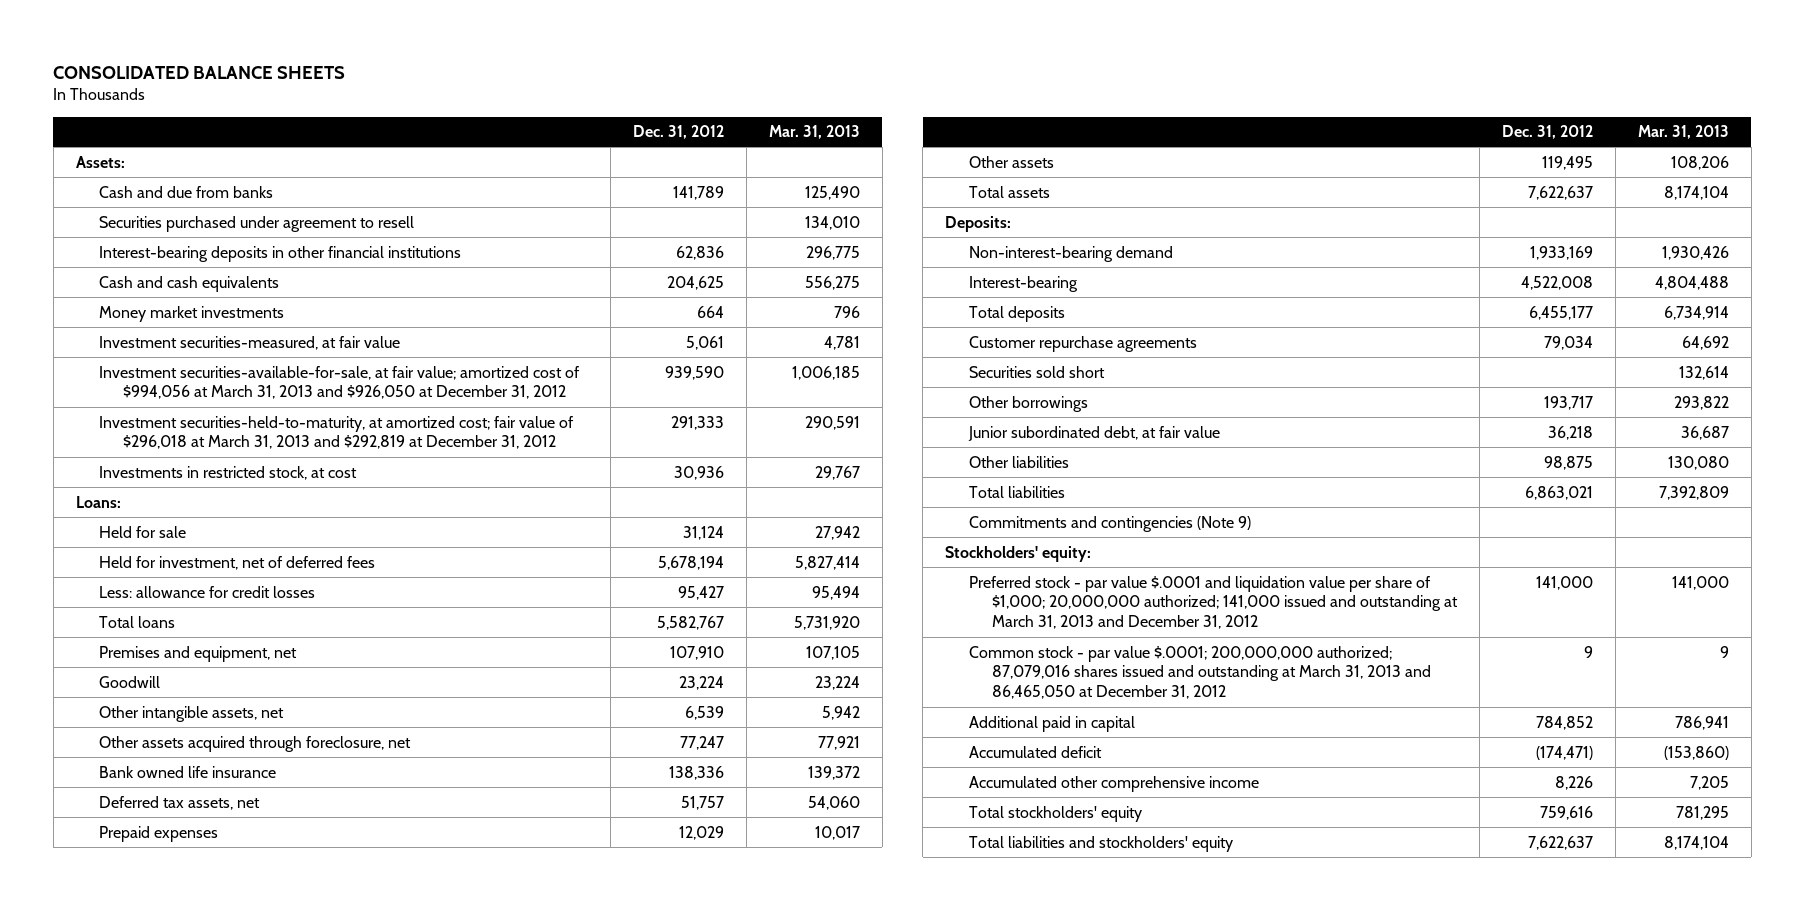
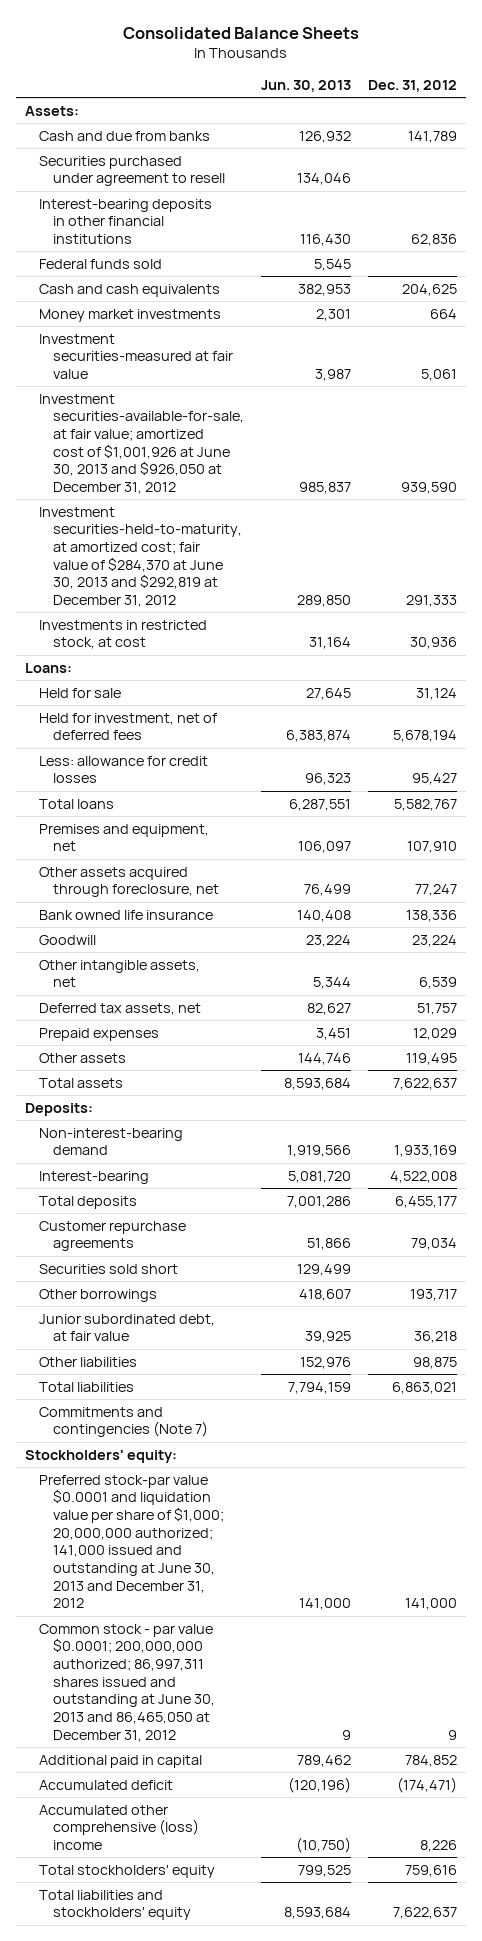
[53,65,346,79] CONSOLIDATED BALANCE SHEETS -> [123,26,360,39] Consolidated Balance Sheets
[768,125,860,140] Mar. 31, 2013 -> none
none -> [261,80,352,93] Jun. 30, 2013
none -> [38,258,162,269] Federal funds sold
[99,335,401,350] Investment securities-measured, at fair value -> [38,333,233,380] Investment securities-measured at fair value
[99,365,581,400] Investment securities-available-for-sale, at fair value; amortized cost of $994,056 at March 31, 2013 and $926,050 at December 31, 2012 -> [38,393,244,495] Investment securities-available-for-sale, at fair value; amortized cost of $1,001,926 at June 30, 2013 and $926,050 at December 31, 2012
[99,415,575,450] Investment securities-held-to-maturity, at amortized cost; fair value of $296,018 at March 31, 2013 and $292,819 at December 31, 2012 -> [38,506,242,608] Investment securities-held-to-maturity, at amortized cost; fair value of $284,370 at June 30, 2013 and $292,819 at December 31, 2012
[99,675,161,688] Goodwill -> [38,934,96,945] Goodwill
[99,705,285,722] Other intangible assets, net -> [38,959,200,988] Other intangible assets, net
[968,515,1251,532] Commitments and contingencies (Note 9) -> [38,1406,208,1438] Commitments and contingencies (Note 7)
[968,575,1459,630] Preferred stock - par value $.0001 and liquidation value per share of $1,000; 20,000,000 authorized; 141,000 issued and outstanding at March 31, 2013 and December 31, 2012 -> [38,1474,224,1609] Preferred stock-par value $0.0001 and liquidation value per share of $1,000; 20,000,000 authorized; 141,000 issued and outstanding at June 30, 2013 and December 31, 2012
[968,645,1432,700] Common stock - par value $.0001; 200,000,000 authorized; 87,079,016 shares issued and outstanding at March 31, 2013 and 86,465,050 at December 31, 2012 -> [38,1623,215,1742] Common stock - par value $0.0001; 200,000,000 authorized; 86,997,311 shares issued and outstanding at June 30, 2013 and 86,465,050 at December 31, 2012
[968,775,1259,792] Accumulated other comprehensive income -> [38,1804,199,1851] Accumulated other comprehensive (loss) income

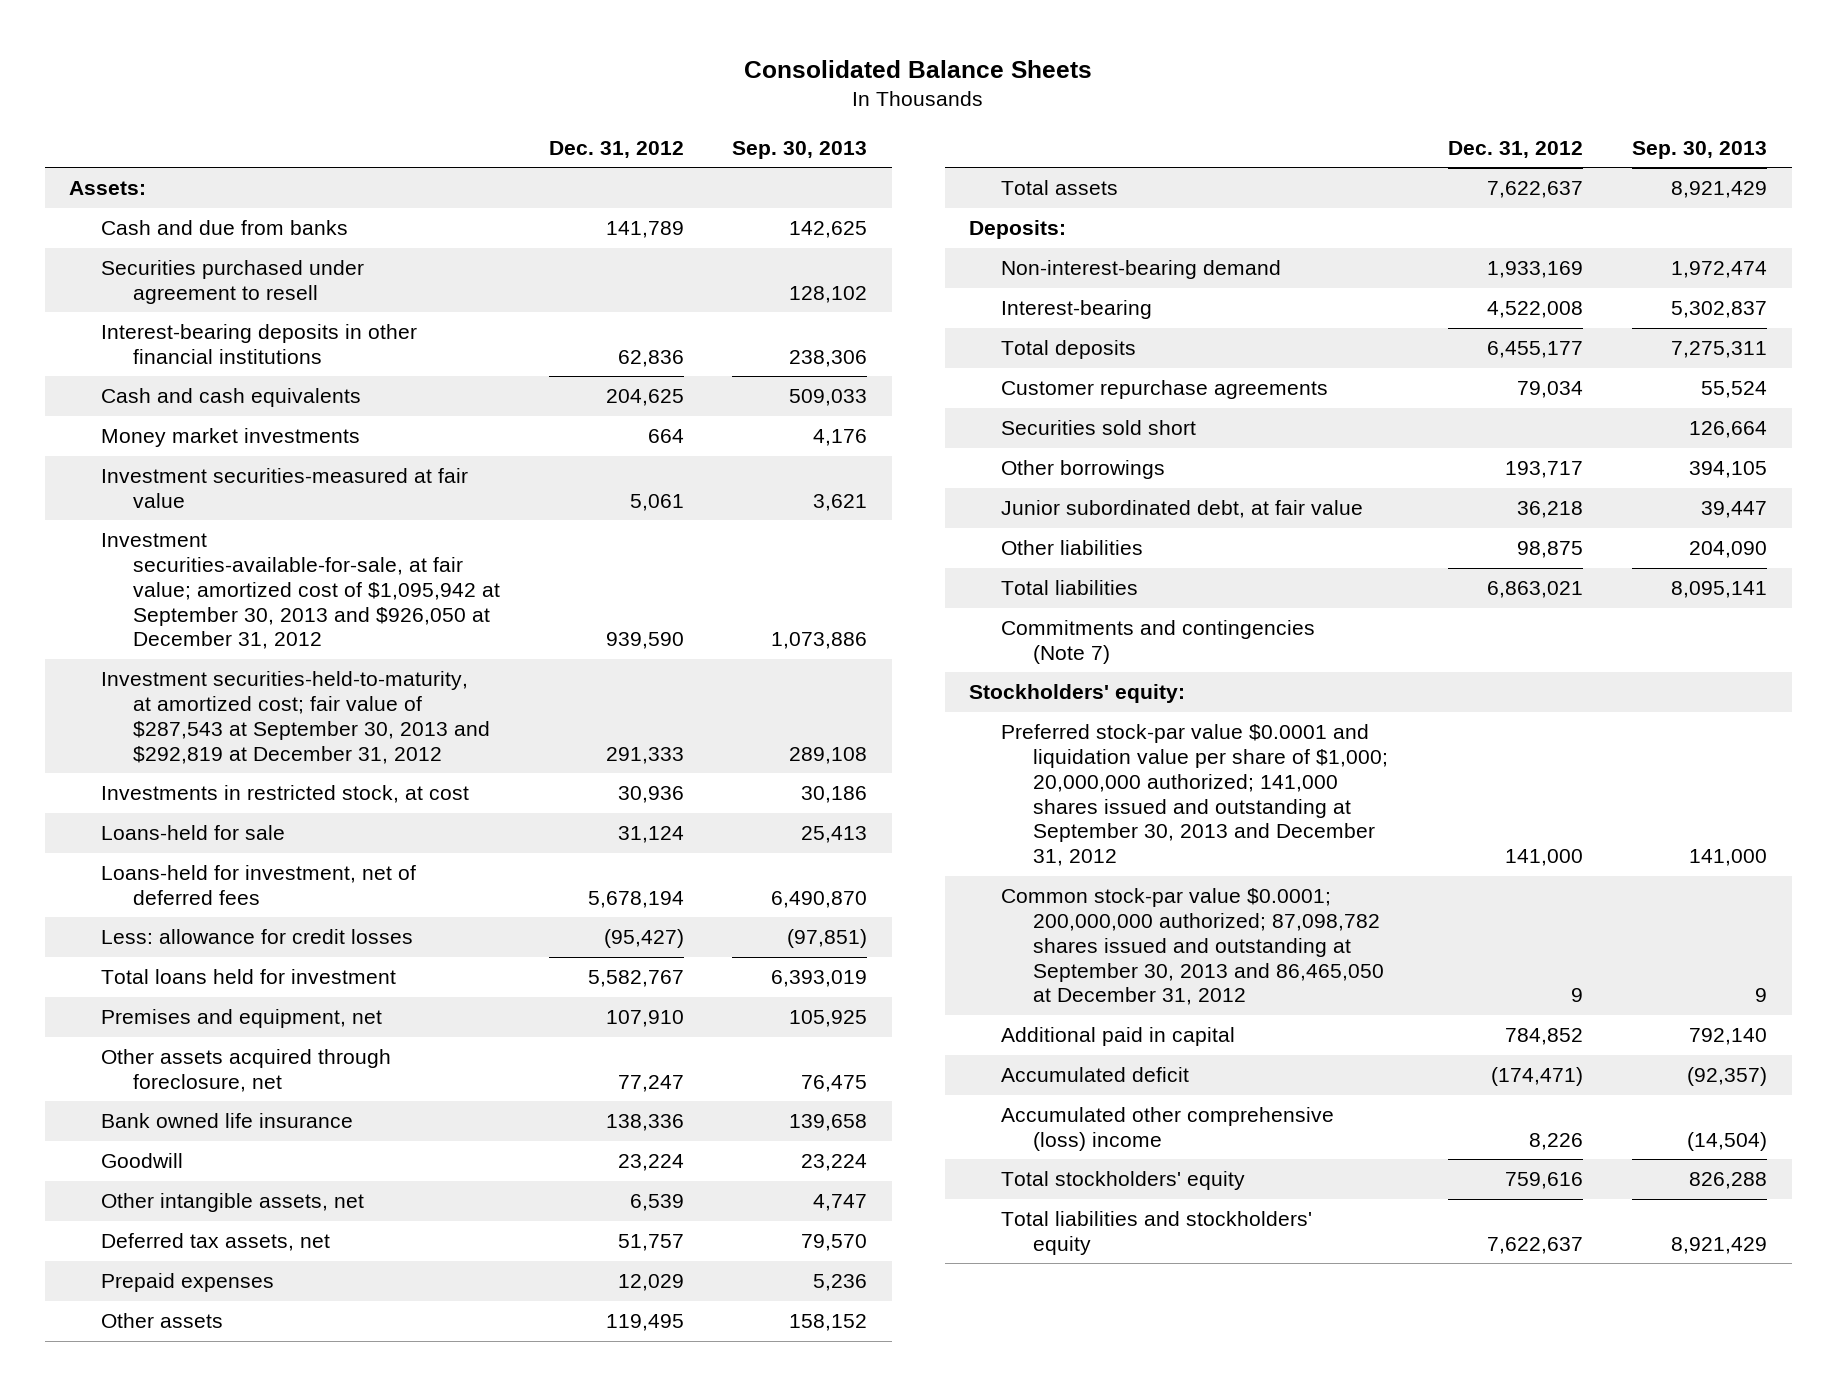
[261,80,352,93] Jun. 30, 2013 -> none
none -> [732,140,868,159] Sep. 30, 2013
[38,258,162,269] Federal funds sold -> none
[38,393,244,495] Investment securities-available-for-sale, at fair value; amortized cost of $1,001,926 at June 30, 2013 and $926,050 at December 31, 2012 -> [101,533,500,650] Investment securities-available-for-sale, at fair value; amortized cost of $1,095,942 at September 30, 2013 and $926,050 at December 31, 2012
[38,506,242,608] Investment securities-held-to-maturity, at amortized cost; fair value of $284,370 at June 30, 2013 and $292,819 at December 31, 2012 -> [101,671,490,764] Investment securities-held-to-maturity, at amortized cost; fair value of $287,543 at September 30, 2013 and $292,819 at December 31, 2012
[24,662,72,673] Loans: -> none
[38,687,121,698] Held for sale -> [101,825,286,841] Loans-held for sale
[38,712,217,741] Held for investment, net of deferred fees -> [101,865,417,905] Loans-held for investment, net of deferred fees
[412,773,458,786] 95,427 -> [603,929,684,949] (95,427)
[38,798,114,809] Total loans -> [101,969,397,985] Total loans held for investment
[38,1474,224,1609] Preferred stock-par value $0.0001 and liquidation value per share of $1,000; 20,000,000 authorized; 141,000 issued and outstanding at June 30, 2013 and December 31, 2012 -> [1000,724,1388,867] Preferred stock-par value $0.0001 and liquidation value per share of $1,000; 20,000,000 authorized; 141,000 shares issued and outstanding at September 30, 2013 and December 31, 2012
[38,1623,215,1742] Common stock - par value $0.0001; 200,000,000 authorized; 86,997,311 shares issued and outstanding at June 30, 2013 and 86,465,050 at December 31, 2012 -> [1000,888,1384,1006] Common stock-par value $0.0001; 200,000,000 authorized; 87,098,782 shares issued and outstanding at September 30, 2013 and 86,465,050 at December 31, 2012

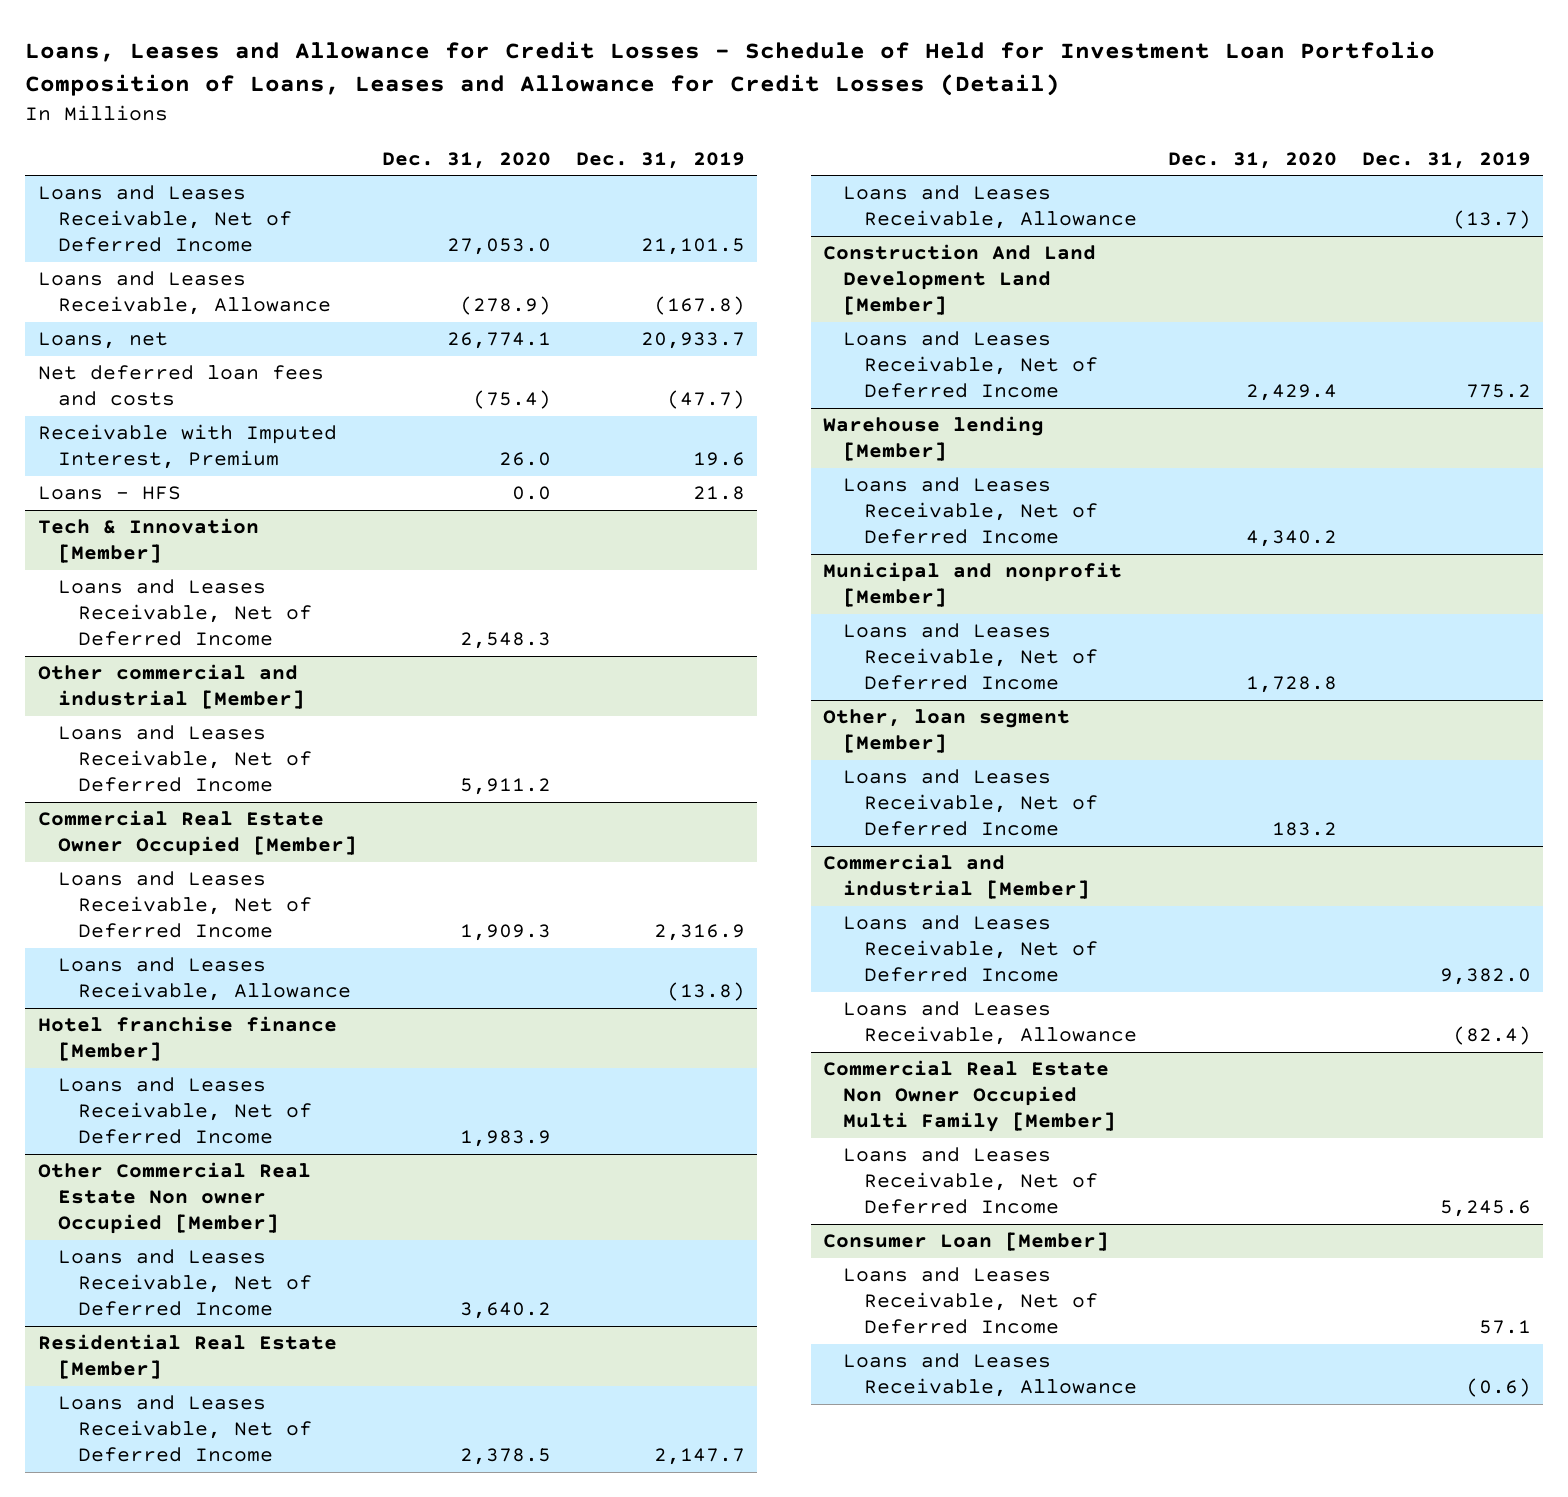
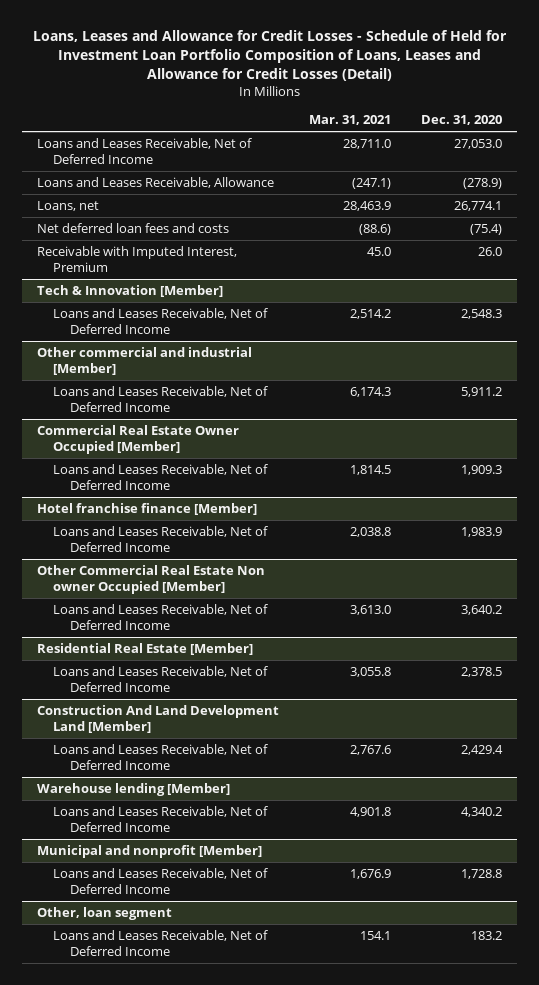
[575,151,745,169] Dec. 31, 2019 -> none
none -> [309,115,392,126] Mar. 31, 2021
[37,486,181,501] Loans - HFS -> none
[57,957,351,1002] Loans and Leases Receivable, Allowance -> none
[843,185,1137,230] Loans and Leases Receivable, Allowance -> none
[823,709,1071,754] Other, loan segment [Member] -> [36,906,172,920] Other, loan segment
[823,854,1091,900] Commercial and industrial [Member] -> none
[843,915,1098,983] Loans and Leases Receivable, Net of Deferred Income -> none
[843,1001,1137,1046] Loans and Leases Receivable, Allowance -> none
[823,1060,1117,1133] Commercial Real Estate Non Owner Occupied Multi Family [Member] -> none
[843,1147,1098,1215] Loans and Leases Receivable, Net of Deferred Income -> none
[823,1232,1110,1252] Consumer Loan [Member] -> none
[843,1267,1098,1335] Loans and Leases Receivable, Net of Deferred Income -> none
[843,1353,1137,1398] Loans and Leases Receivable, Allowance -> none

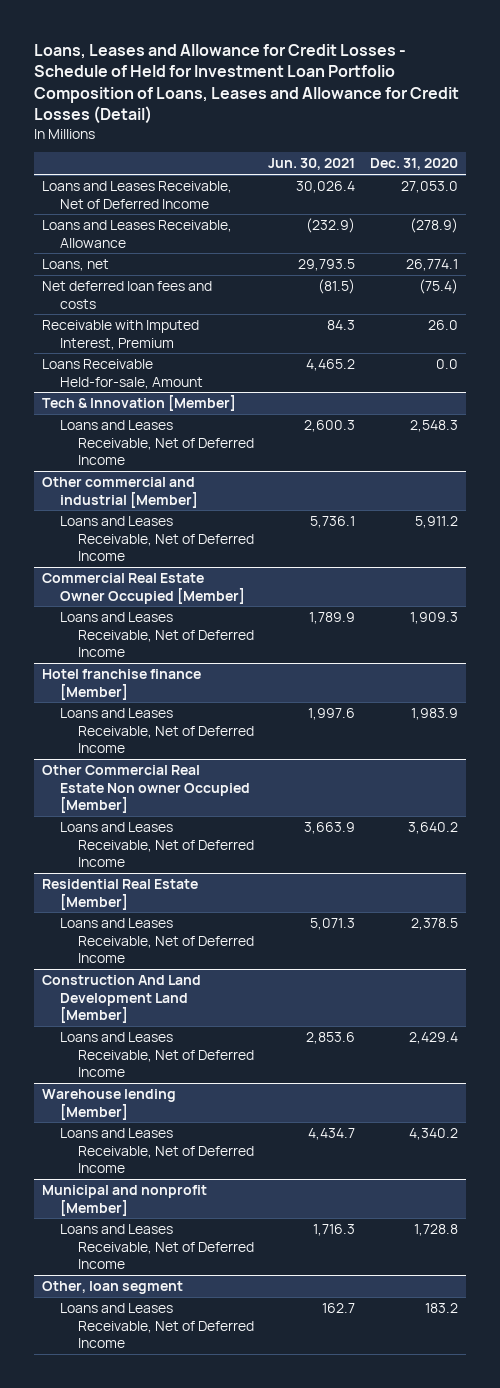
[309,115,392,126] Mar. 31, 2021 -> none
none -> [268,158,356,171] Jun. 30, 2021
none -> [41,358,203,389] Loans Receivable Held-for-sale, Amount

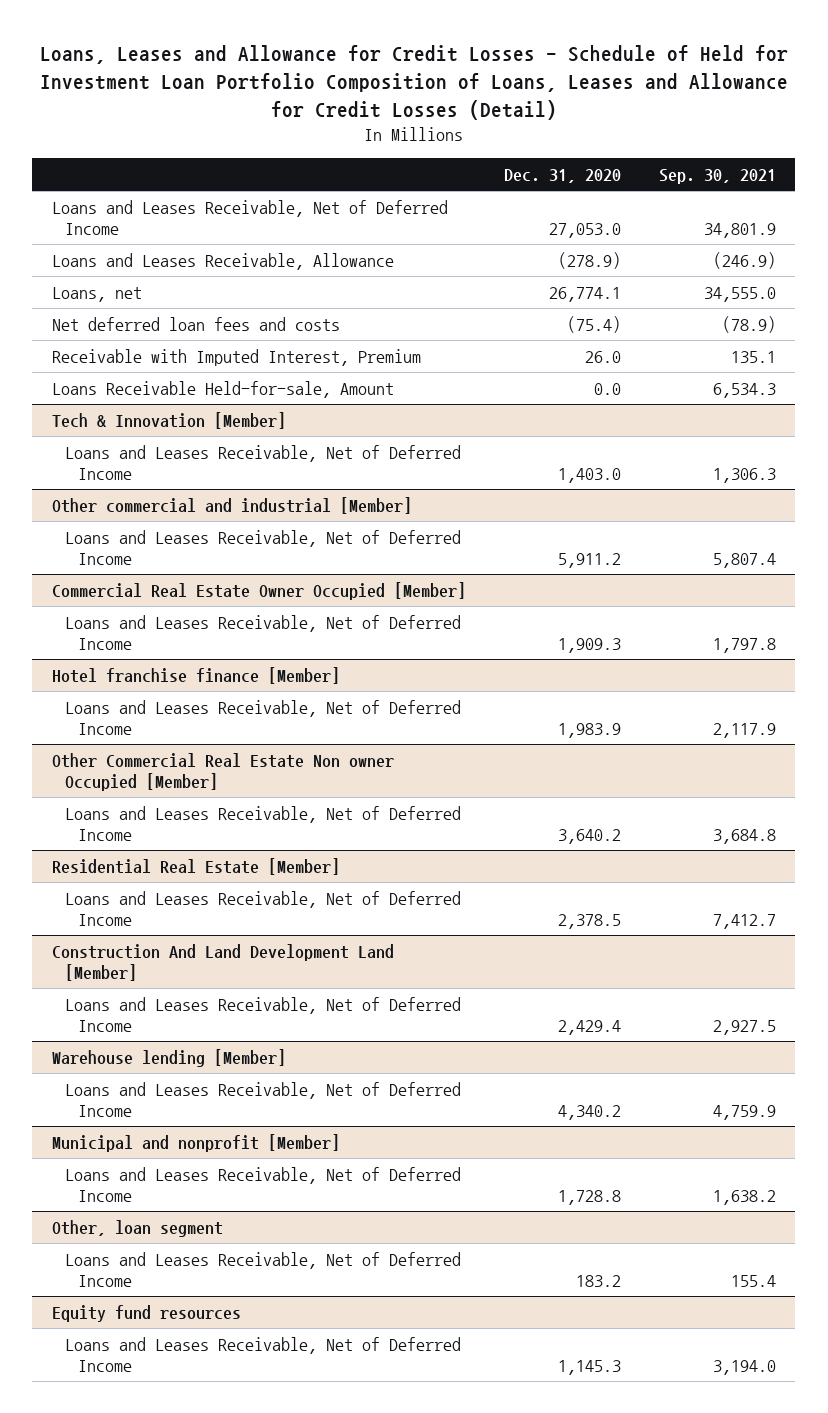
[268,158,356,171] Jun. 30, 2021 -> none
none -> [659,169,777,185] Sep. 30, 2021
[410,419,459,432] 2,548.3 -> [557,467,621,483] 1,403.0
none -> [51,1304,241,1322] Equity fund resources
none -> [64,1336,461,1372] Loans and Leases Receivable, Net of Deferred Income

